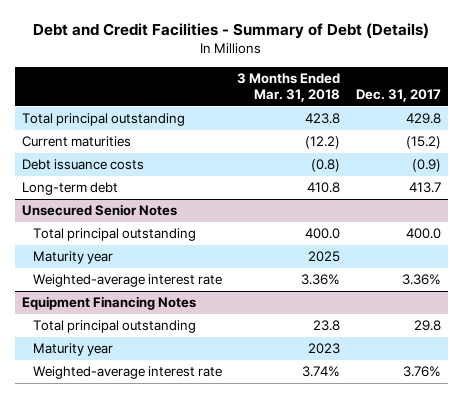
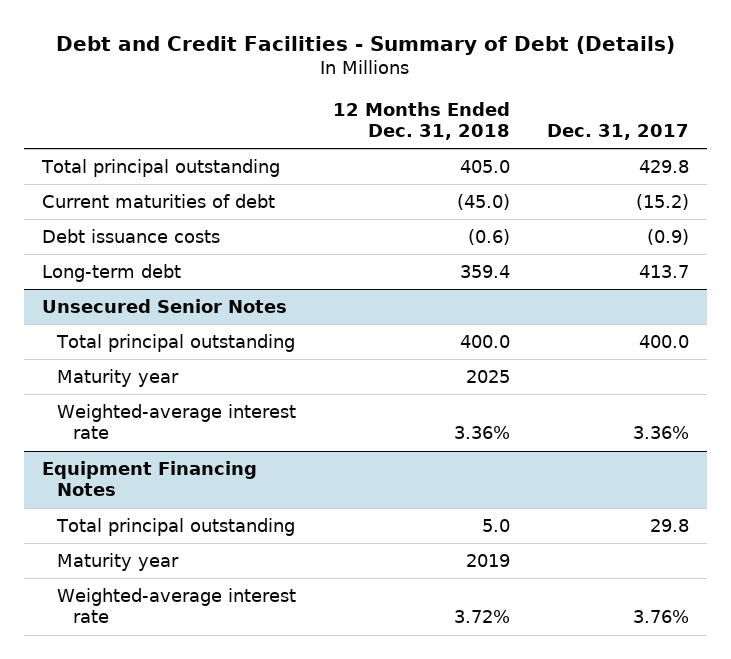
[237,73,341,103] 3 Months Ended Mar. 31, 2018 -> none
none -> [333,101,511,141] 12 Months Ended Dec. 31, 2018
[22,136,132,148] Current maturities -> [42,193,276,208] Current maturities of debt

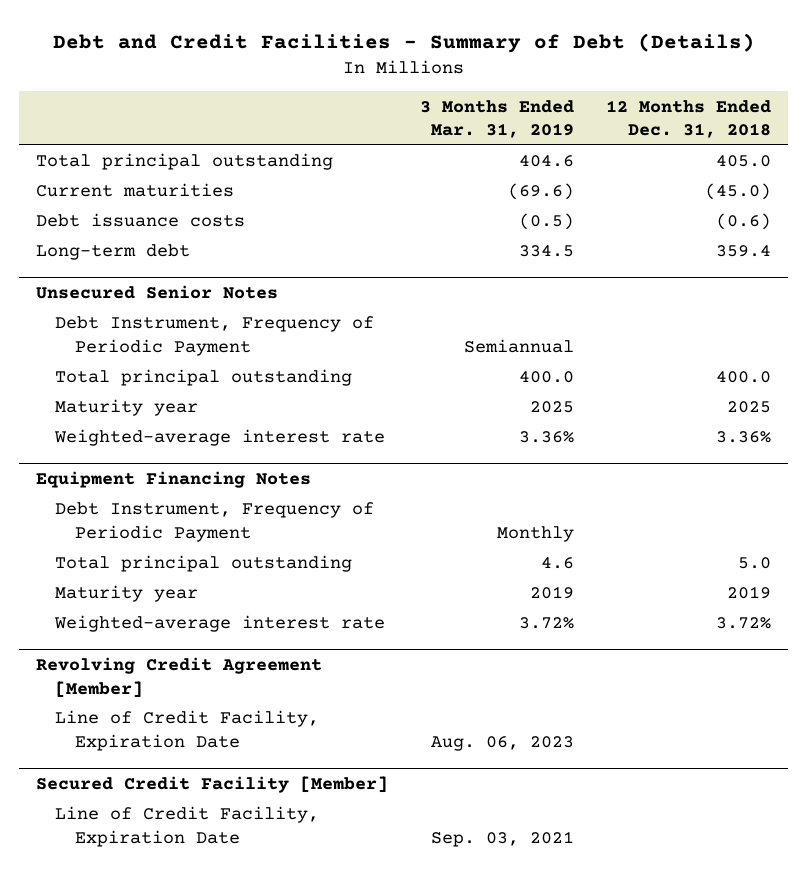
[546,124,689,141] Dec. 31, 2017 -> none
none -> [420,99,575,139] 3 Months Ended Mar. 31, 2019
[42,193,276,208] Current maturities of debt -> [35,183,234,198] Current maturities
none -> [55,316,375,356] Debt Instrument, Frequency of Periodic Payment
none -> [55,502,375,542] Debt Instrument, Frequency of Periodic Payment
none -> [35,657,322,698] Revolving Credit Agreement [Member]
none -> [55,710,320,751] Line of Credit Facility, Expiration Date
none -> [35,776,388,794] Secured Credit Facility [Member]
none -> [55,806,320,847] Line of Credit Facility, Expiration Date

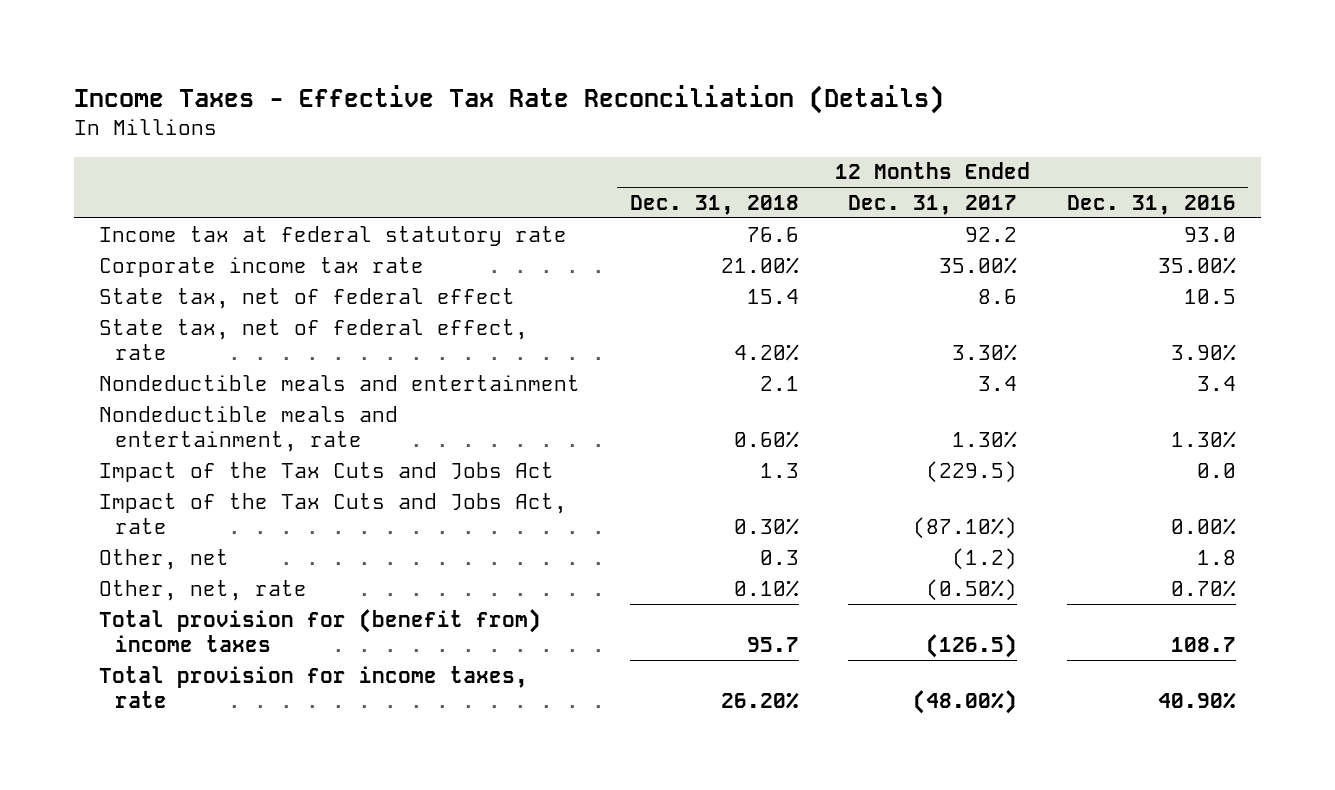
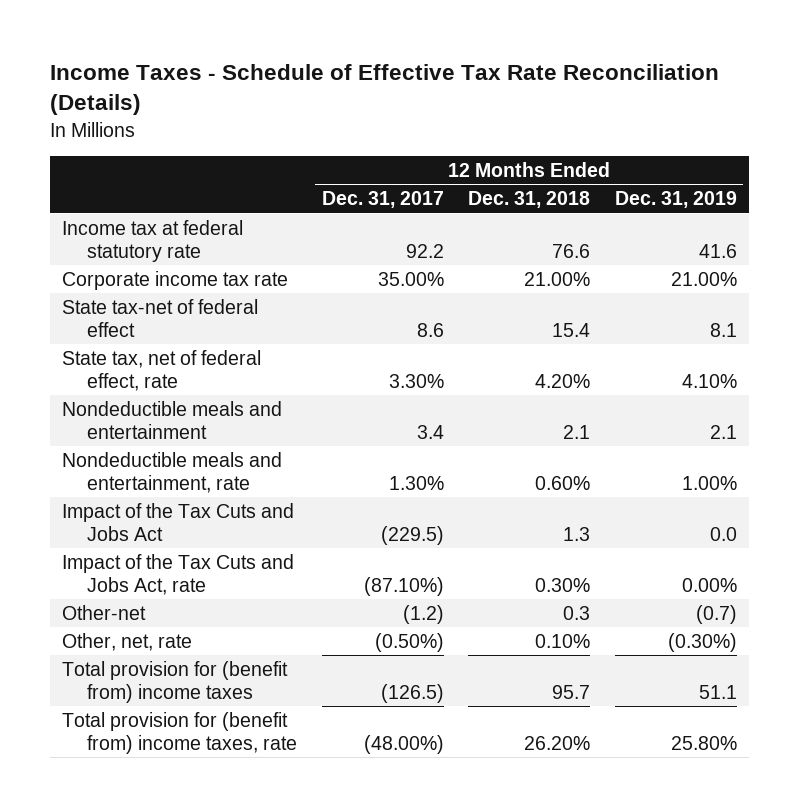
[74,84,945,114] Income Taxes - Effective Tax Rate Reconciliation (Details) -> [49,63,719,116] Income Taxes - Schedule of Effective Tax Rate Reconciliation (Details)
[1066,194,1236,215] Dec. 31, 2016 -> none
none -> [614,191,737,209] Dec. 31, 2019
[98,287,515,309] State tax, net of federal effect -> [61,298,258,337] State tax-net of federal effect
[98,548,229,570] Other, net -> [61,604,146,620] Other-net
[98,665,528,708] Total provision for income taxes, rate -> [61,711,297,754] Total provision for (benefit from) income taxes, rate

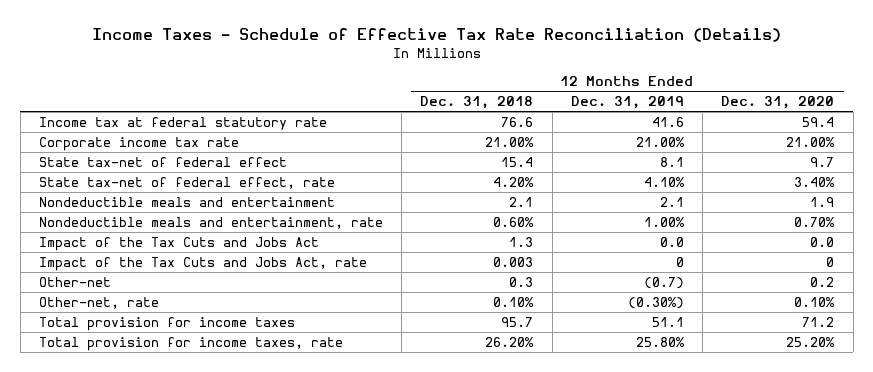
[321,191,444,209] Dec. 31, 2017 -> none
none -> [721,96,835,110] Dec. 31, 2020
[61,349,261,391] State tax, net of federal effect, rate -> [38,177,335,190] State tax-net of federal effect, rate
[535,577,591,592] 0.30% -> [493,257,534,268] 0.003
[681,577,737,592] 0.00% -> [675,257,684,268] 0
[61,632,192,651] Other, net, rate -> [38,297,159,310] Other-net, rate
[61,660,288,703] Total provision for (benefit from) income taxes -> [38,317,295,332] Total provision for income taxes
[61,711,297,754] Total provision for (benefit from) income taxes, rate -> [38,337,343,352] Total provision for income taxes, rate

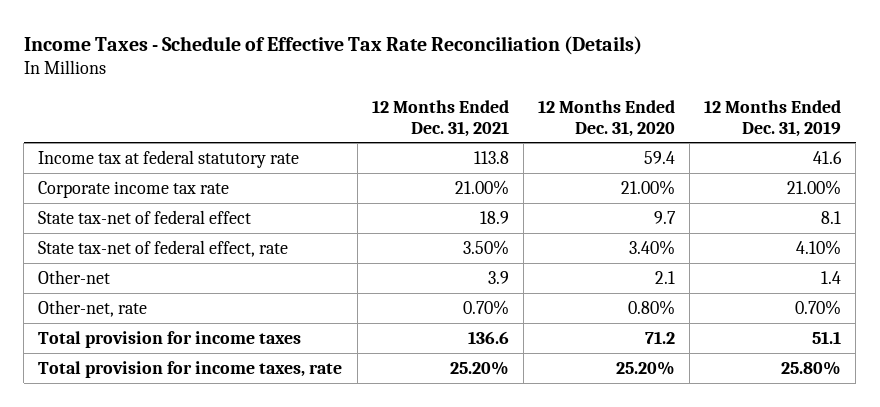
[420,96,534,110] Dec. 31, 2018 -> none
none -> [371,99,509,137] 12 Months Ended Dec. 31, 2021
[38,197,335,208] Nondeductible meals and entertainment -> none
[38,217,383,230] Nondeductible meals and entertainment, rate -> none
[38,237,319,252] Impact of the Tax Cuts and Jobs Act -> none
[38,257,367,272] Impact of the Tax Cuts and Jobs Act, rate -> none
[643,277,684,290] (0.7) -> [821,270,842,284] 1.4
[810,277,835,288] 0.2 -> [654,270,675,284] 2.1
[627,297,684,310] (0.30%) -> [795,299,842,315] 0.70%
[794,297,836,308] 0.10% -> [627,299,675,315] 0.80%

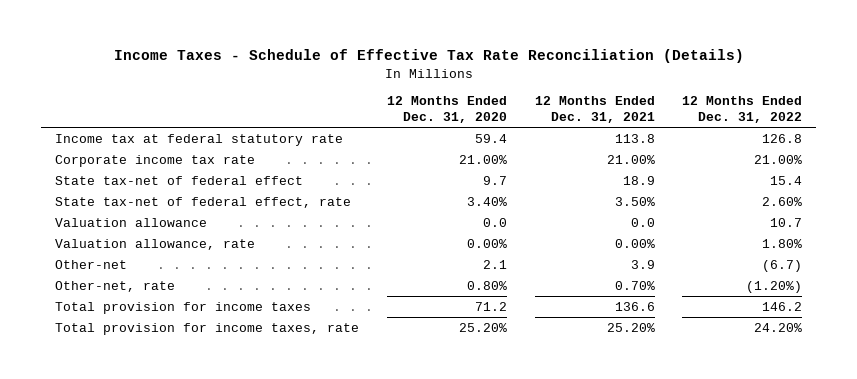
[704,99,842,137] 12 Months Ended Dec. 31, 2019 -> none
none -> [682,96,803,123] 12 Months Ended Dec. 31, 2022
none -> [54,217,207,227] Valuation allowance
none -> [54,238,255,250] Valuation allowance, rate

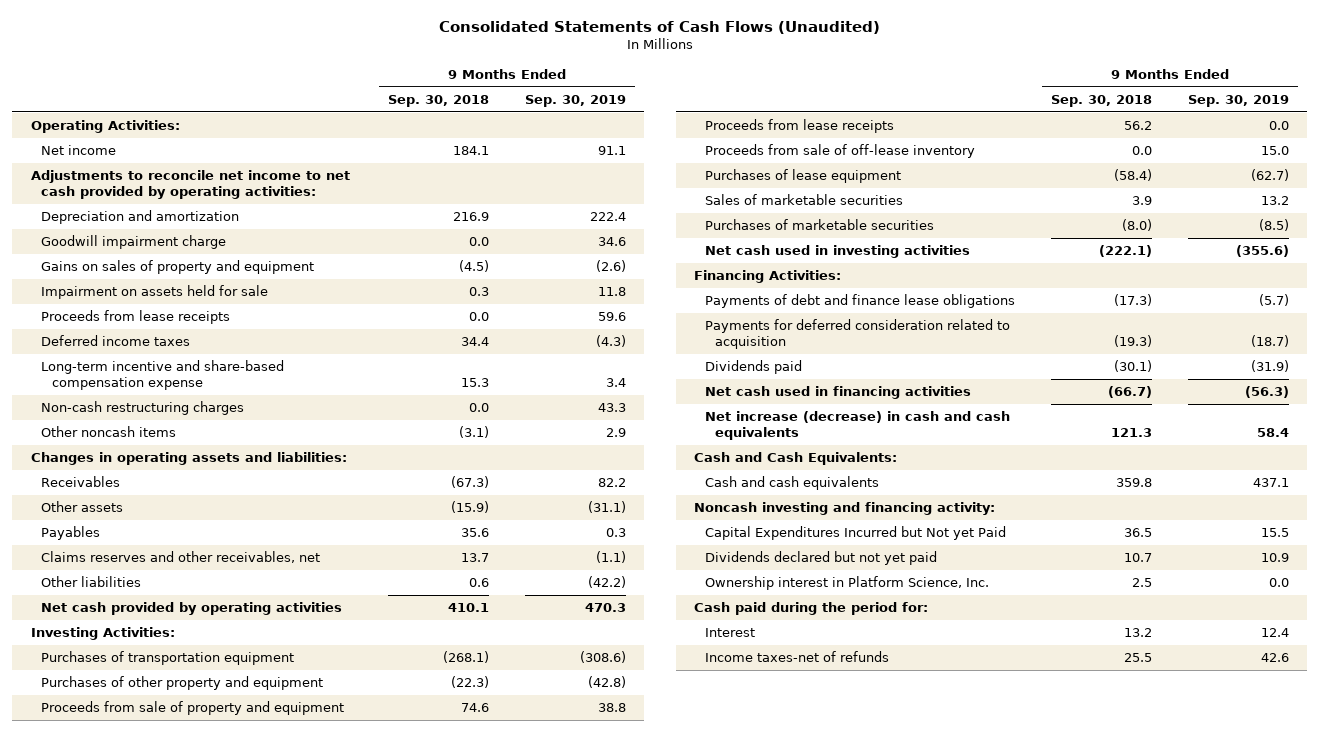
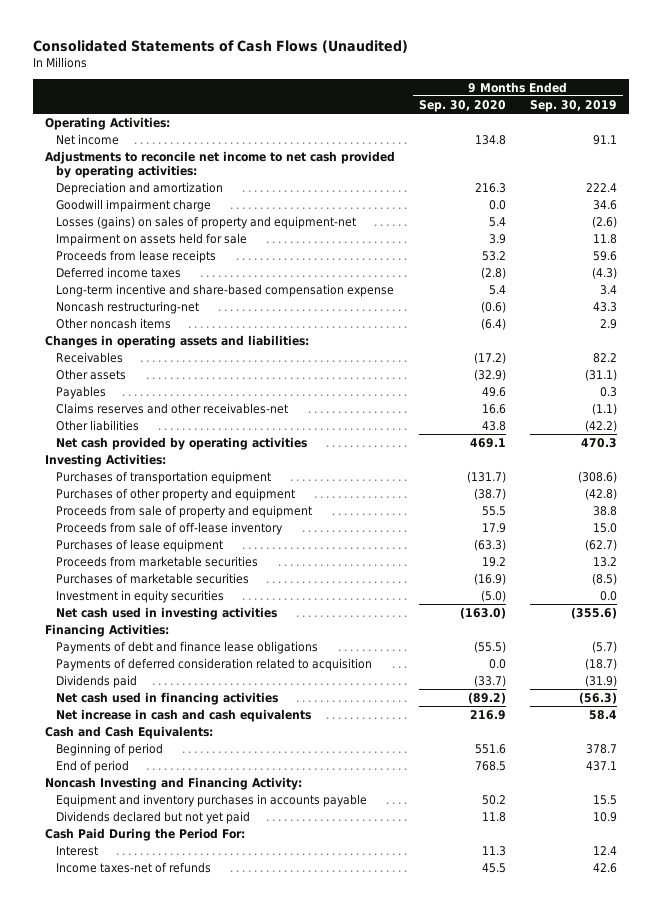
[387,95,489,108] Sep. 30, 2018 -> none
none -> [419,99,507,112] Sep. 30, 2020
[41,260,315,275] Gains on sales of property and equipment -> [56,215,357,229] Losses (gains) on sales of property and equipment-net
[41,401,245,416] Non-cash restructuring charges -> [56,300,200,314] Noncash restructuring-net
[41,551,321,564] Claims reserves and other receivables, net -> [56,402,289,414] Claims reserves and other receivables-net
[704,119,894,134] Proceeds from lease receipts -> none
[704,194,903,206] Sales of marketable securities -> [56,555,259,567] Proceeds from marketable securities
none -> [56,589,225,603] Investment in equity securities
[704,319,1010,350] Payments for deferred consideration related to acquisition -> [56,657,373,671] Payments of deferred consideration related to acquisition
[704,411,1010,441] Net increase (decrease) in cash and cash equivalents -> [56,708,312,722] Net increase in cash and cash equivalents
none -> [56,742,164,756] Beginning of period
[704,476,879,491] Cash and cash equivalents -> [56,759,130,773] End of period
[693,502,995,516] Noncash investing and financing activity: -> [45,776,303,790] Noncash Investing and Financing Activity:
[704,526,1006,541] Capital Expenditures Incurred but Not yet Paid -> [56,793,368,807] Equipment and inventory purchases in accounts payable
[704,576,989,591] Ownership interest in Platform Science, Inc. -> none
[693,602,928,616] Cash paid during the period for: -> [45,827,246,841] Cash Paid During the Period For:

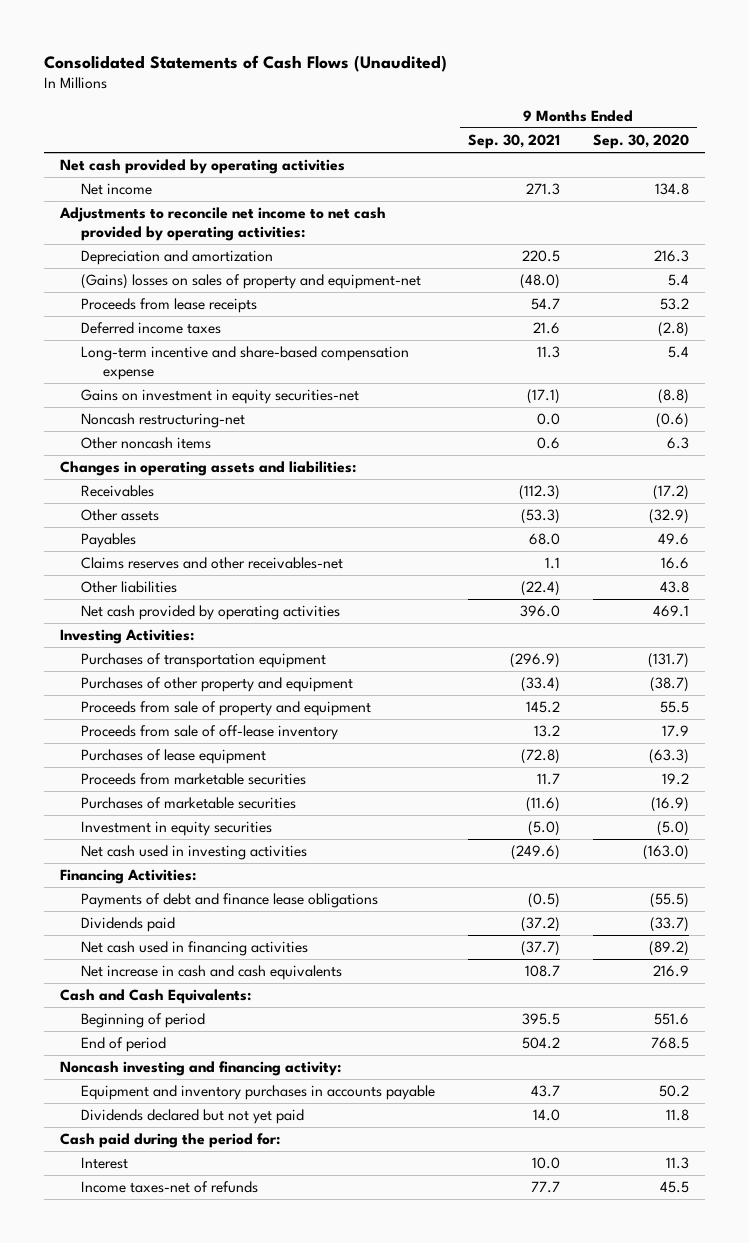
[530,99,618,112] Sep. 30, 2019 -> none
none -> [468,134,561,150] Sep. 30, 2021
[45,116,171,130] Operating Activities: -> [60,159,346,175] Net cash provided by operating activities
[56,198,212,212] Goodwill impairment charge -> none
[56,232,248,246] Impairment on assets held for sale -> none
[56,215,357,229] Losses (gains) on sales of property and equipment-net -> [81,274,422,290] (Gains) losses on sales of property and equipment-net
none -> [81,389,360,405] Gains on investment in equity securities-net
[481,317,507,330] (6.4) -> [666,437,689,450] 6.3
[56,657,373,671] Payments of deferred consideration related to acquisition -> none
[45,776,303,790] Noncash Investing and Financing Activity: -> [60,1061,342,1077] Noncash investing and financing activity:
[45,827,246,841] Cash Paid During the Period For: -> [60,1133,281,1149] Cash paid during the period for:

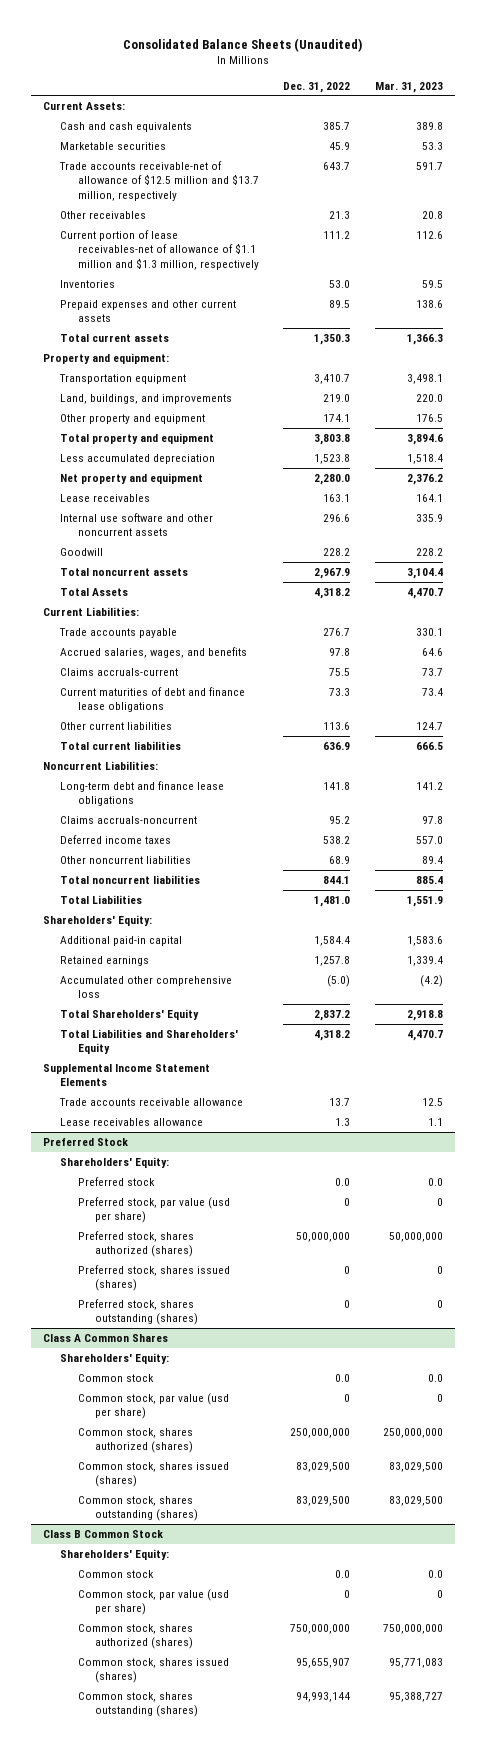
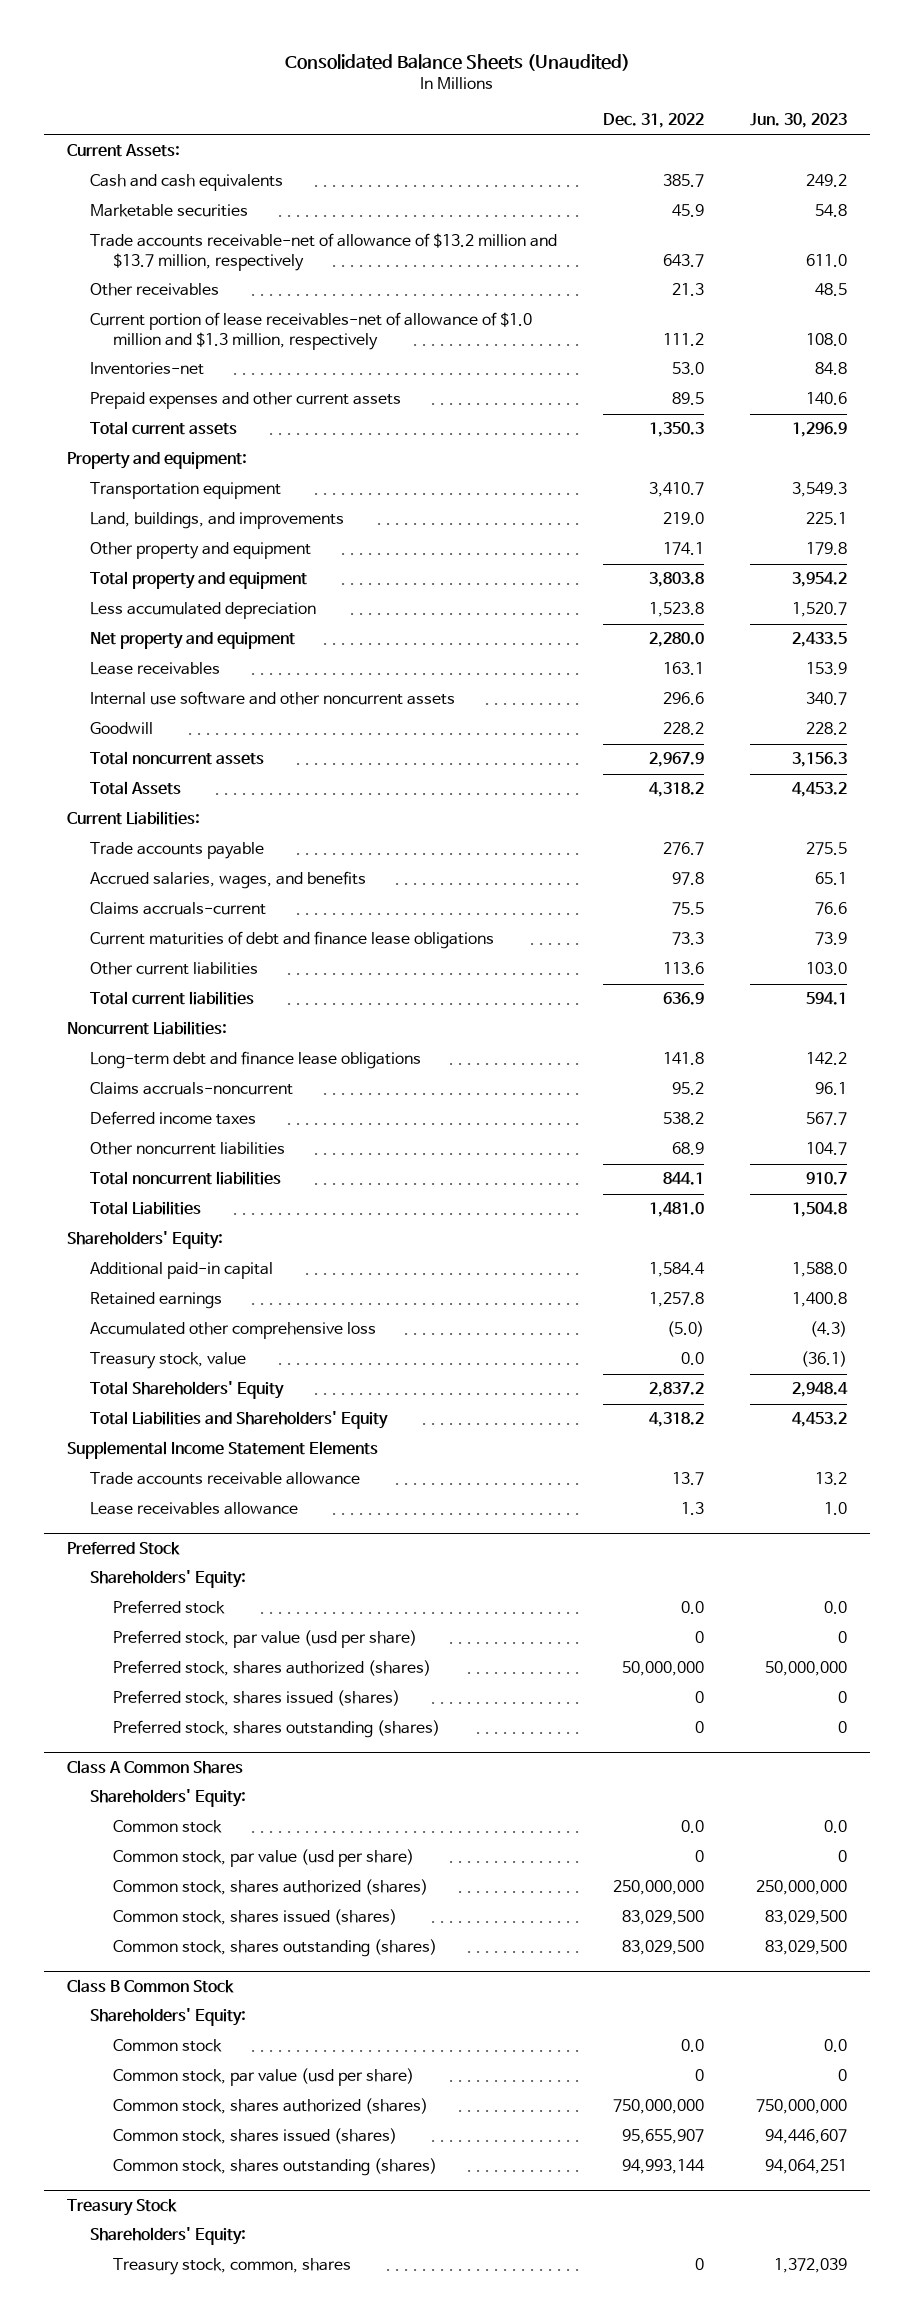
[374,81,443,93] Mar. 31, 2023 -> none
none -> [749,113,847,129] Jun. 30, 2023
[59,160,259,201] Trade accounts receivable-net of allowance of $12.5 million and $13.7 million, respectively -> [89,233,557,271] Trade accounts receivable-net of allowance of $13.2 million and $13.7 million, respectively
[60,229,259,270] Current portion of lease receivables-net of allowance of $1.1 million and $1.3 million, respectively -> [89,312,532,350] Current portion of lease receivables-net of allowance of $1.0 million and $1.3 million, respectively
[60,279,116,288] Inventories -> [89,362,204,376] Inventories-net
none -> [89,1352,246,1370] Treasury stock, value
none -> [66,2199,177,2217] Treasury Stock
none -> [89,2227,246,2246] Shareholders' Equity:
none -> [113,2258,352,2276] Treasury stock, common, shares

